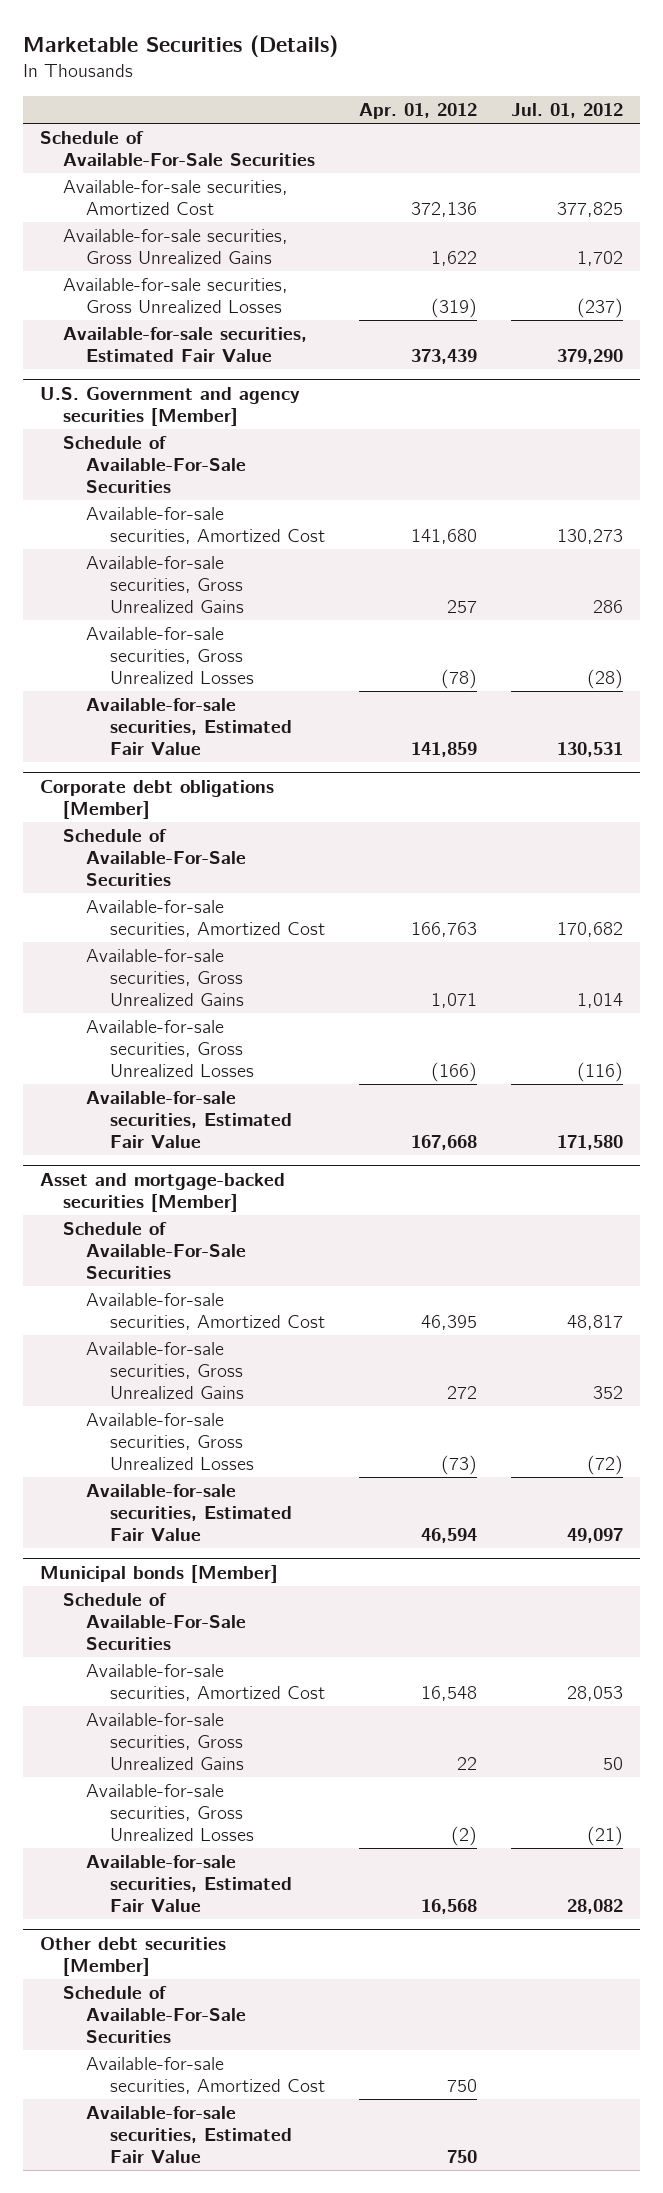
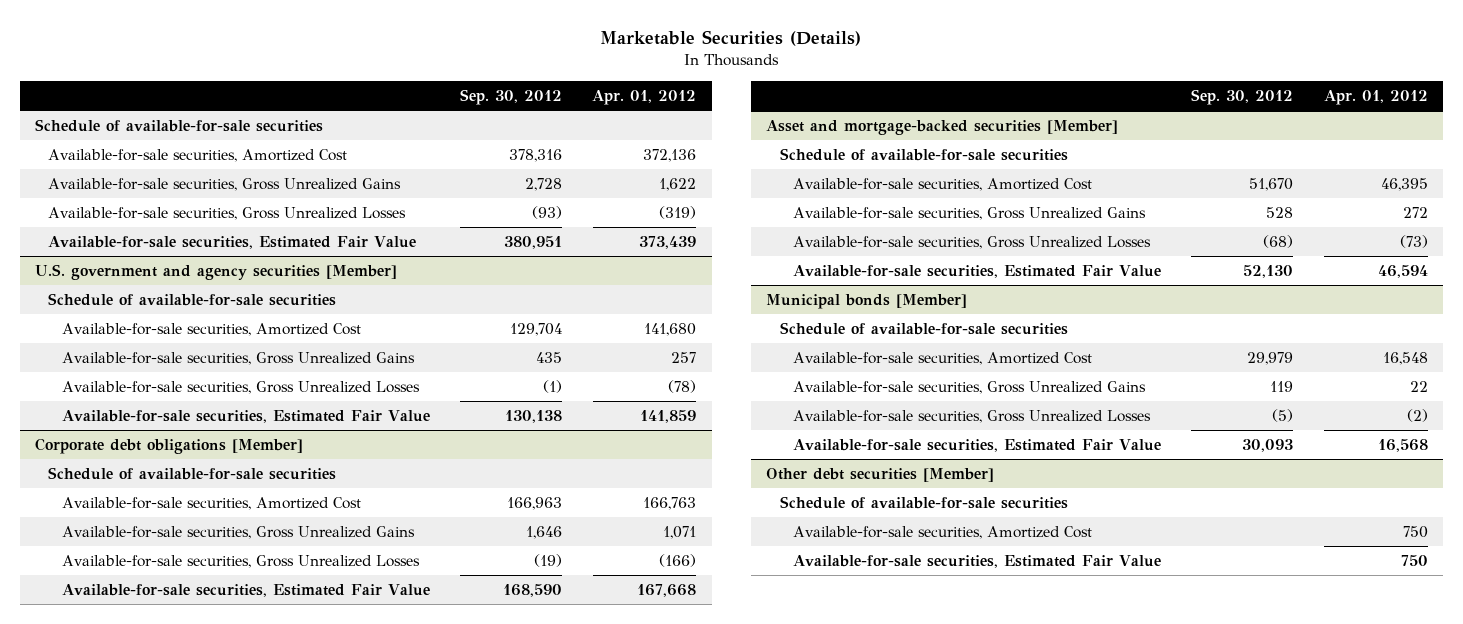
[511,102,624,118] Jul. 01, 2012 -> none
none -> [460,89,563,106] Sep. 30, 2012
[39,131,315,166] Schedule of Available-For-Sale Securities -> [34,119,323,133] Schedule of available-for-sale securities
[39,387,300,426] U.S. Government and agency securities [Member] -> [34,264,397,281] U.S. government and agency securities [Member]
[62,436,247,493] Schedule of Available-For-Sale Securities -> [48,293,337,307] Schedule of available-for-sale securities
[62,829,247,886] Schedule of Available-For-Sale Securities -> [48,467,337,481] Schedule of available-for-sale securities
[62,1222,247,1279] Schedule of Available-For-Sale Securities -> [779,148,1068,162] Schedule of available-for-sale securities
[62,1593,247,1650] Schedule of Available-For-Sale Securities -> [779,322,1068,336] Schedule of available-for-sale securities
[62,1986,247,2043] Schedule of Available-For-Sale Securities -> [779,496,1068,510] Schedule of available-for-sale securities

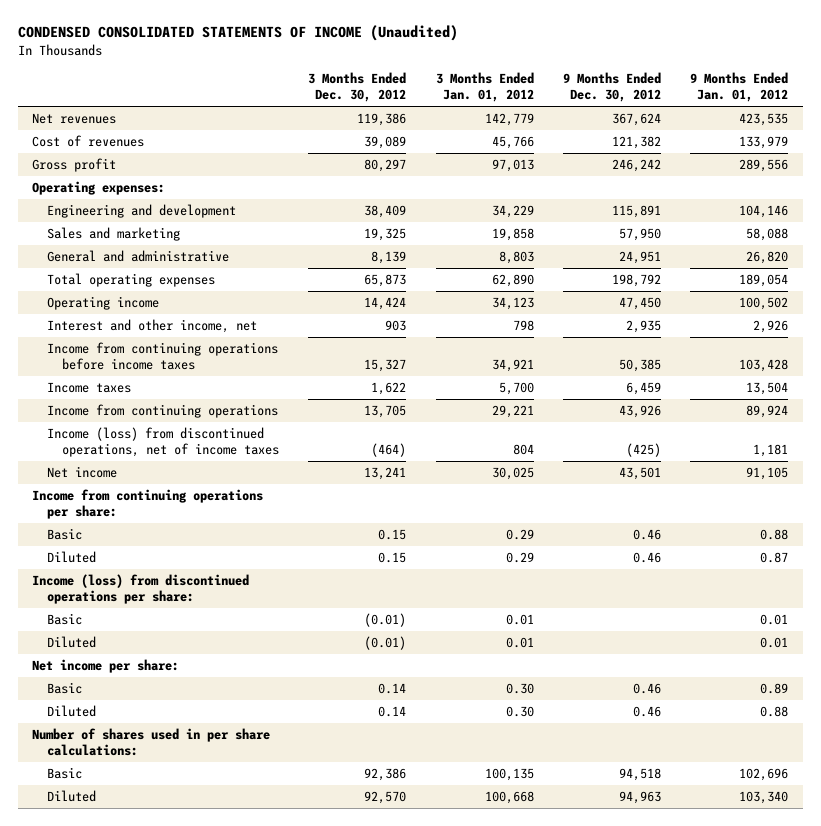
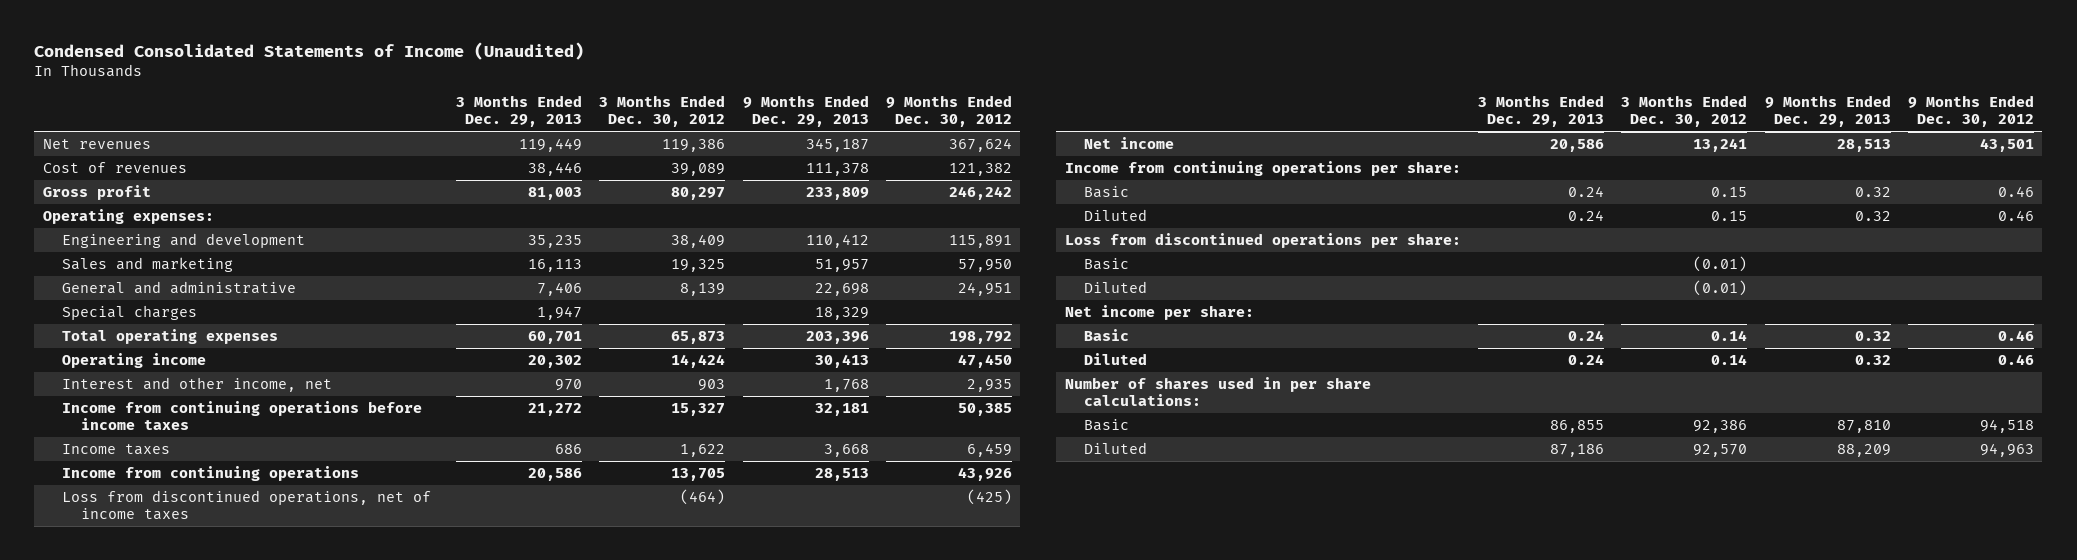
[17,25,458,42] CONDENSED CONSOLIDATED STATEMENTS OF INCOME (Unaudited) -> [34,41,585,60] Condensed Consolidated Statements of Income (Unaudited)
[435,72,534,103] 3 Months Ended Jan. 01, 2012 -> none
[690,72,789,103] 9 Months Ended Jan. 01, 2012 -> none
none -> [456,95,583,128] 3 Months Ended Dec. 29, 2013
none -> [742,95,869,128] 9 Months Ended Dec. 29, 2013
none -> [62,305,198,321] Special charges
[47,426,280,457] Income (loss) from discontinued operations, net of income taxes -> [62,490,432,520] Loss from discontinued operations, net of income taxes
[32,573,250,604] Income (loss) from discontinued operations per share: -> [1064,233,1461,249] Loss from discontinued operations per share:

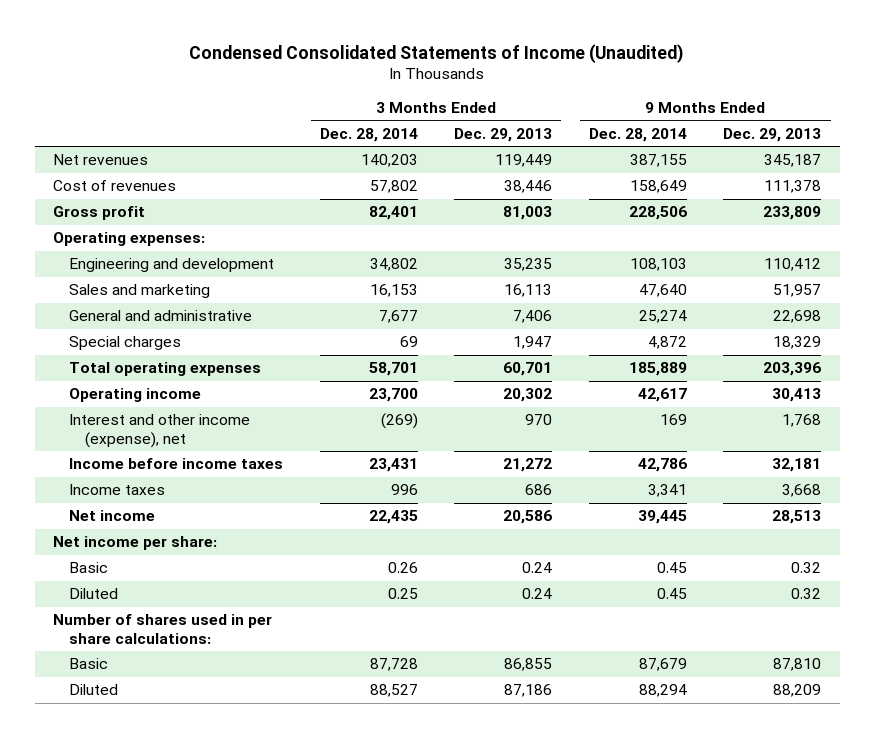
[599,95,726,128] 3 Months Ended Dec. 30, 2012 -> none
[885,95,1012,128] 9 Months Ended Dec. 30, 2012 -> none
none -> [319,127,418,142] Dec. 28, 2014
none -> [588,127,687,142] Dec. 28, 2014
[62,377,333,393] Interest and other income, net -> [69,414,251,448] Interest and other income (expense), net
[62,401,423,430] Income from continuing operations before income taxes -> [69,458,284,470] Income before income taxes
[62,466,360,482] Income from continuing operations -> none
[62,490,432,520] Loss from discontinued operations, net of income taxes -> none
[1064,161,1461,177] Income from continuing operations per share: -> none
[1084,186,1130,199] Basic -> none
[1084,209,1148,222] Diluted -> none
[1064,233,1461,249] Loss from discontinued operations per share: -> none
[1084,258,1130,271] Basic -> none
[1084,281,1148,294] Diluted -> none

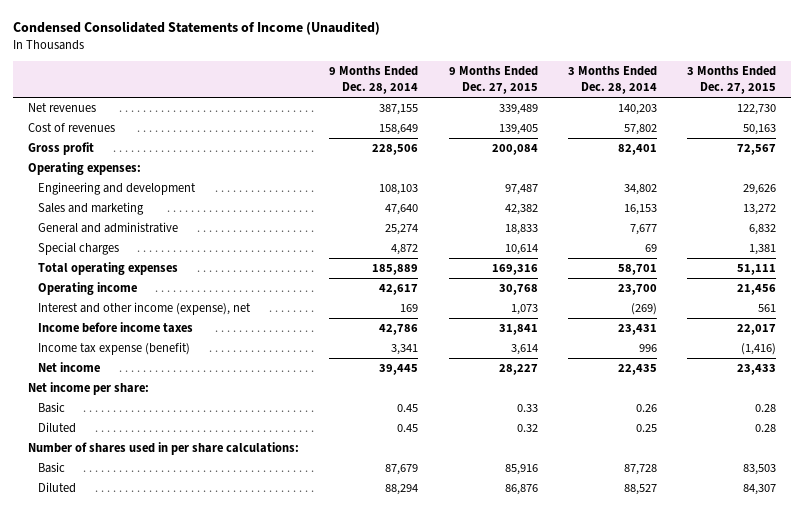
[454,127,553,142] Dec. 29, 2013 -> none
[723,127,822,142] Dec. 29, 2013 -> none
none -> [448,66,538,95] 9 Months Ended Dec. 27, 2015
none -> [686,66,776,95] 3 Months Ended Dec. 27, 2015
[69,484,166,496] Income taxes -> [37,342,190,356] Income tax expense (benefit)

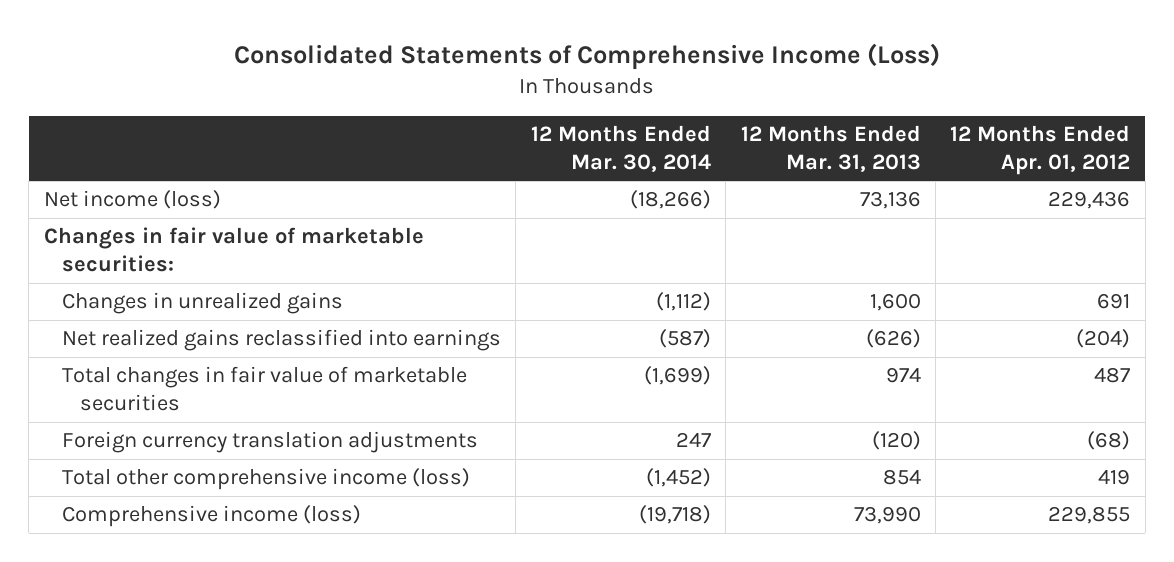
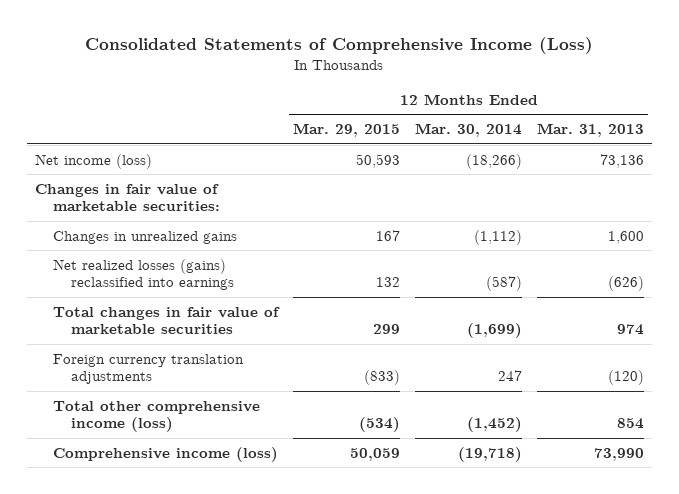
[950,124,1131,175] 12 Months Ended Apr. 01, 2012 -> none
none -> [292,123,400,138] Mar. 29, 2015
[61,329,501,352] Net realized gains reclassified into earnings -> [52,258,234,291] Net realized losses (gains) reclassified into earnings

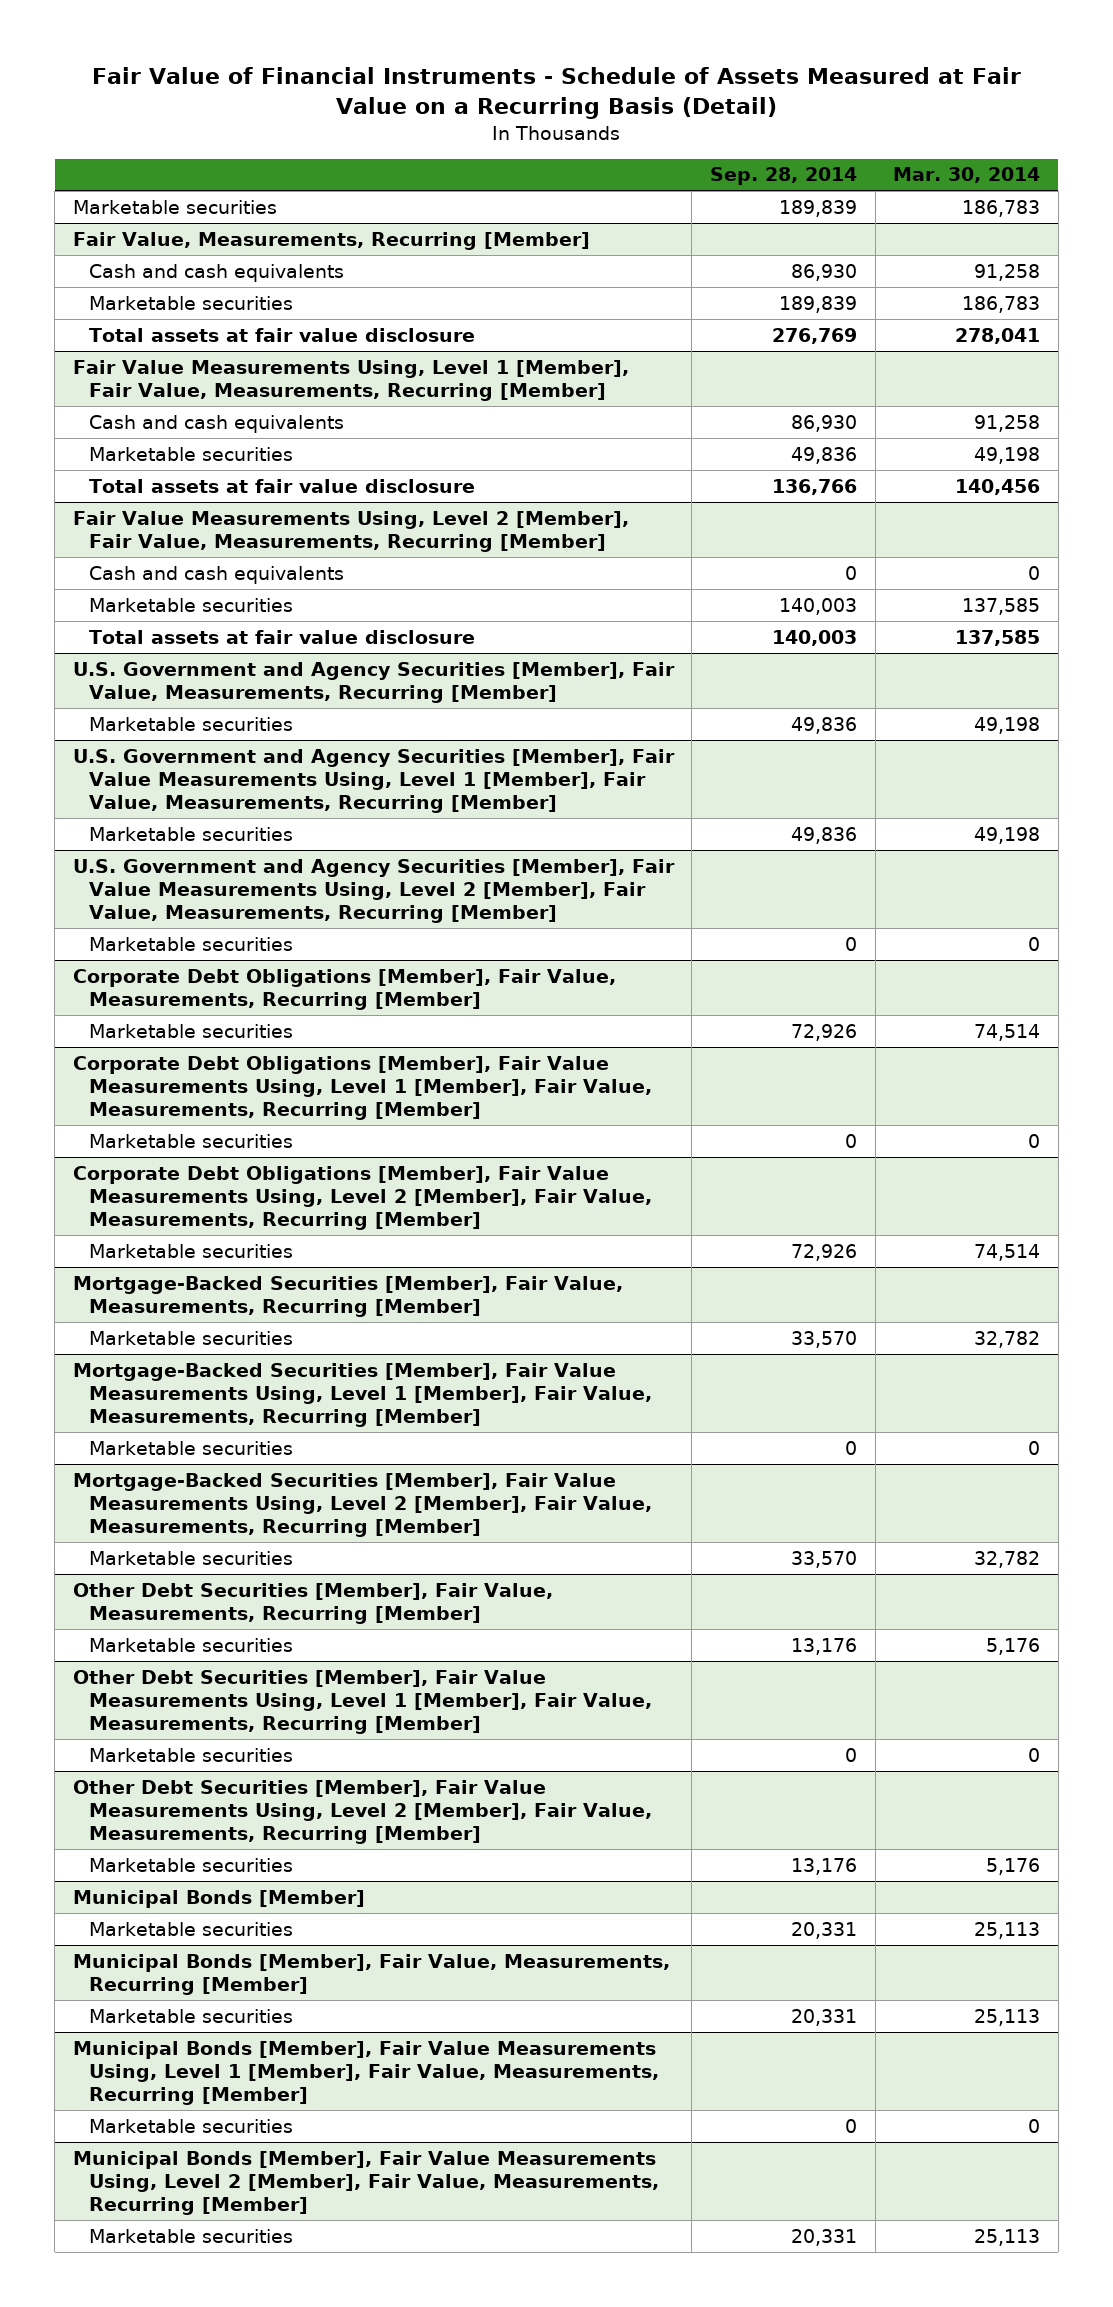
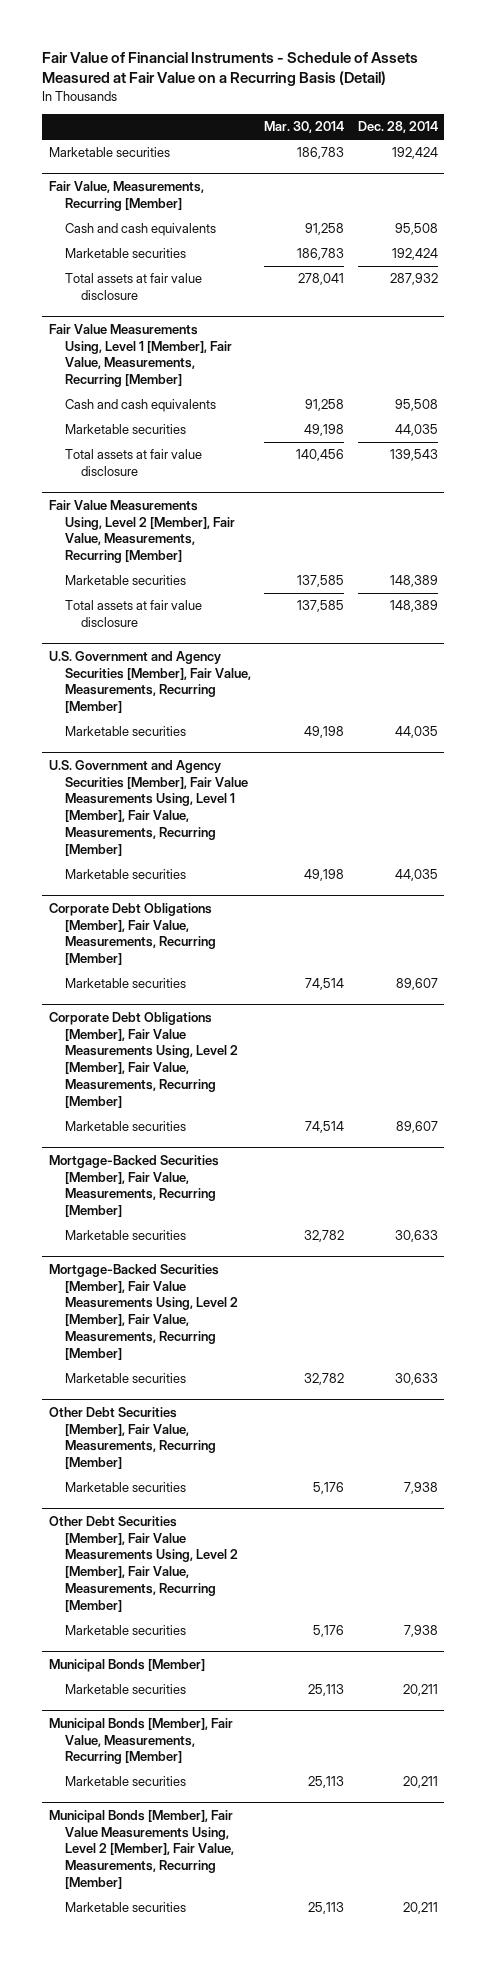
[709,167,857,186] Sep. 28, 2014 -> none
none -> [357,121,438,134] Dec. 28, 2014
[89,565,345,584] Cash and cash equivalents -> none
[72,858,675,923] U.S. Government and Agency Securities [Member], Fair Value Measurements Using, Level 2 [Member], Fair Value, Measurements, Recurring [Member] -> none
[89,936,294,951] Marketable securities -> none
[72,1055,653,1120] Corporate Debt Obligations [Member], Fair Value Measurements Using, Level 1 [Member], Fair Value, Measurements, Recurring [Member] -> none
[89,1133,294,1148] Marketable securities -> none
[72,1362,653,1427] Mortgage-Backed Securities [Member], Fair Value Measurements Using, Level 1 [Member], Fair Value, Measurements, Recurring [Member] -> none
[89,1440,294,1455] Marketable securities -> none
[72,1669,653,1734] Other Debt Securities [Member], Fair Value Measurements Using, Level 1 [Member], Fair Value, Measurements, Recurring [Member] -> none
[89,1747,294,1762] Marketable securities -> none
[72,2040,660,2105] Municipal Bonds [Member], Fair Value Measurements Using, Level 1 [Member], Fair Value, Measurements, Recurring [Member] -> none
[89,2118,294,2133] Marketable securities -> none

